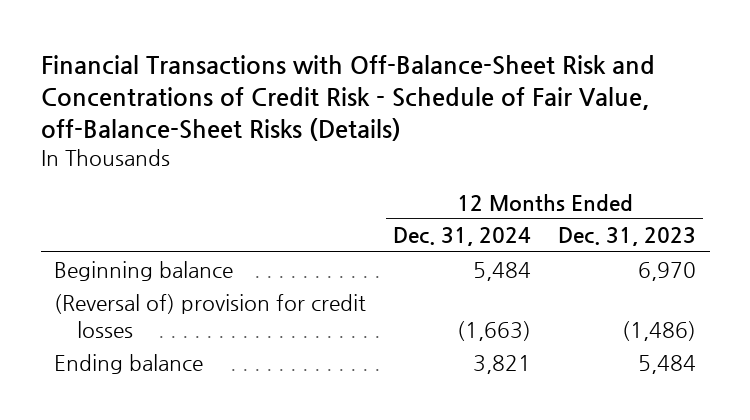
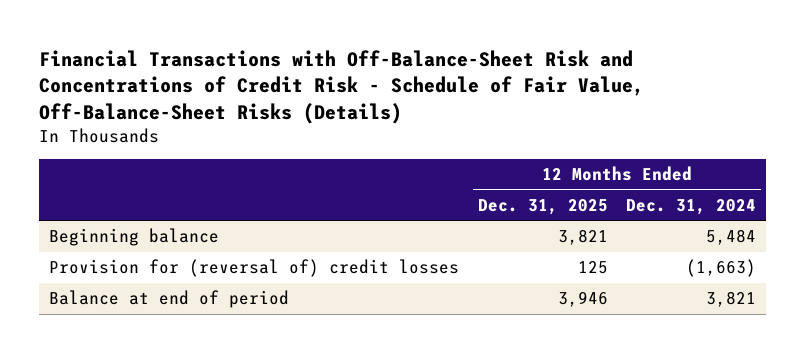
[40,54,655,142] Financial Transactions with Off-Balance-Sheet Risk and Concentrations of Credit Risk - Schedule of Fair Value, off-Balance-Sheet Risks (Details) -> [39,49,645,124] Financial Transactions with Off-Balance-Sheet Risk and Concentrations of Credit Risk - Schedule of Fair Value, Off-Balance-Sheet Risks (Details)
[558,227,697,247] Dec. 31, 2023 -> none
none -> [477,198,608,215] Dec. 31, 2025
[54,293,367,338] (Reversal of) provision for credit losses -> [48,259,459,278] Provision for (reversal of) credit losses
[54,353,204,374] Ending balance -> [48,290,289,309] Balance at end of period

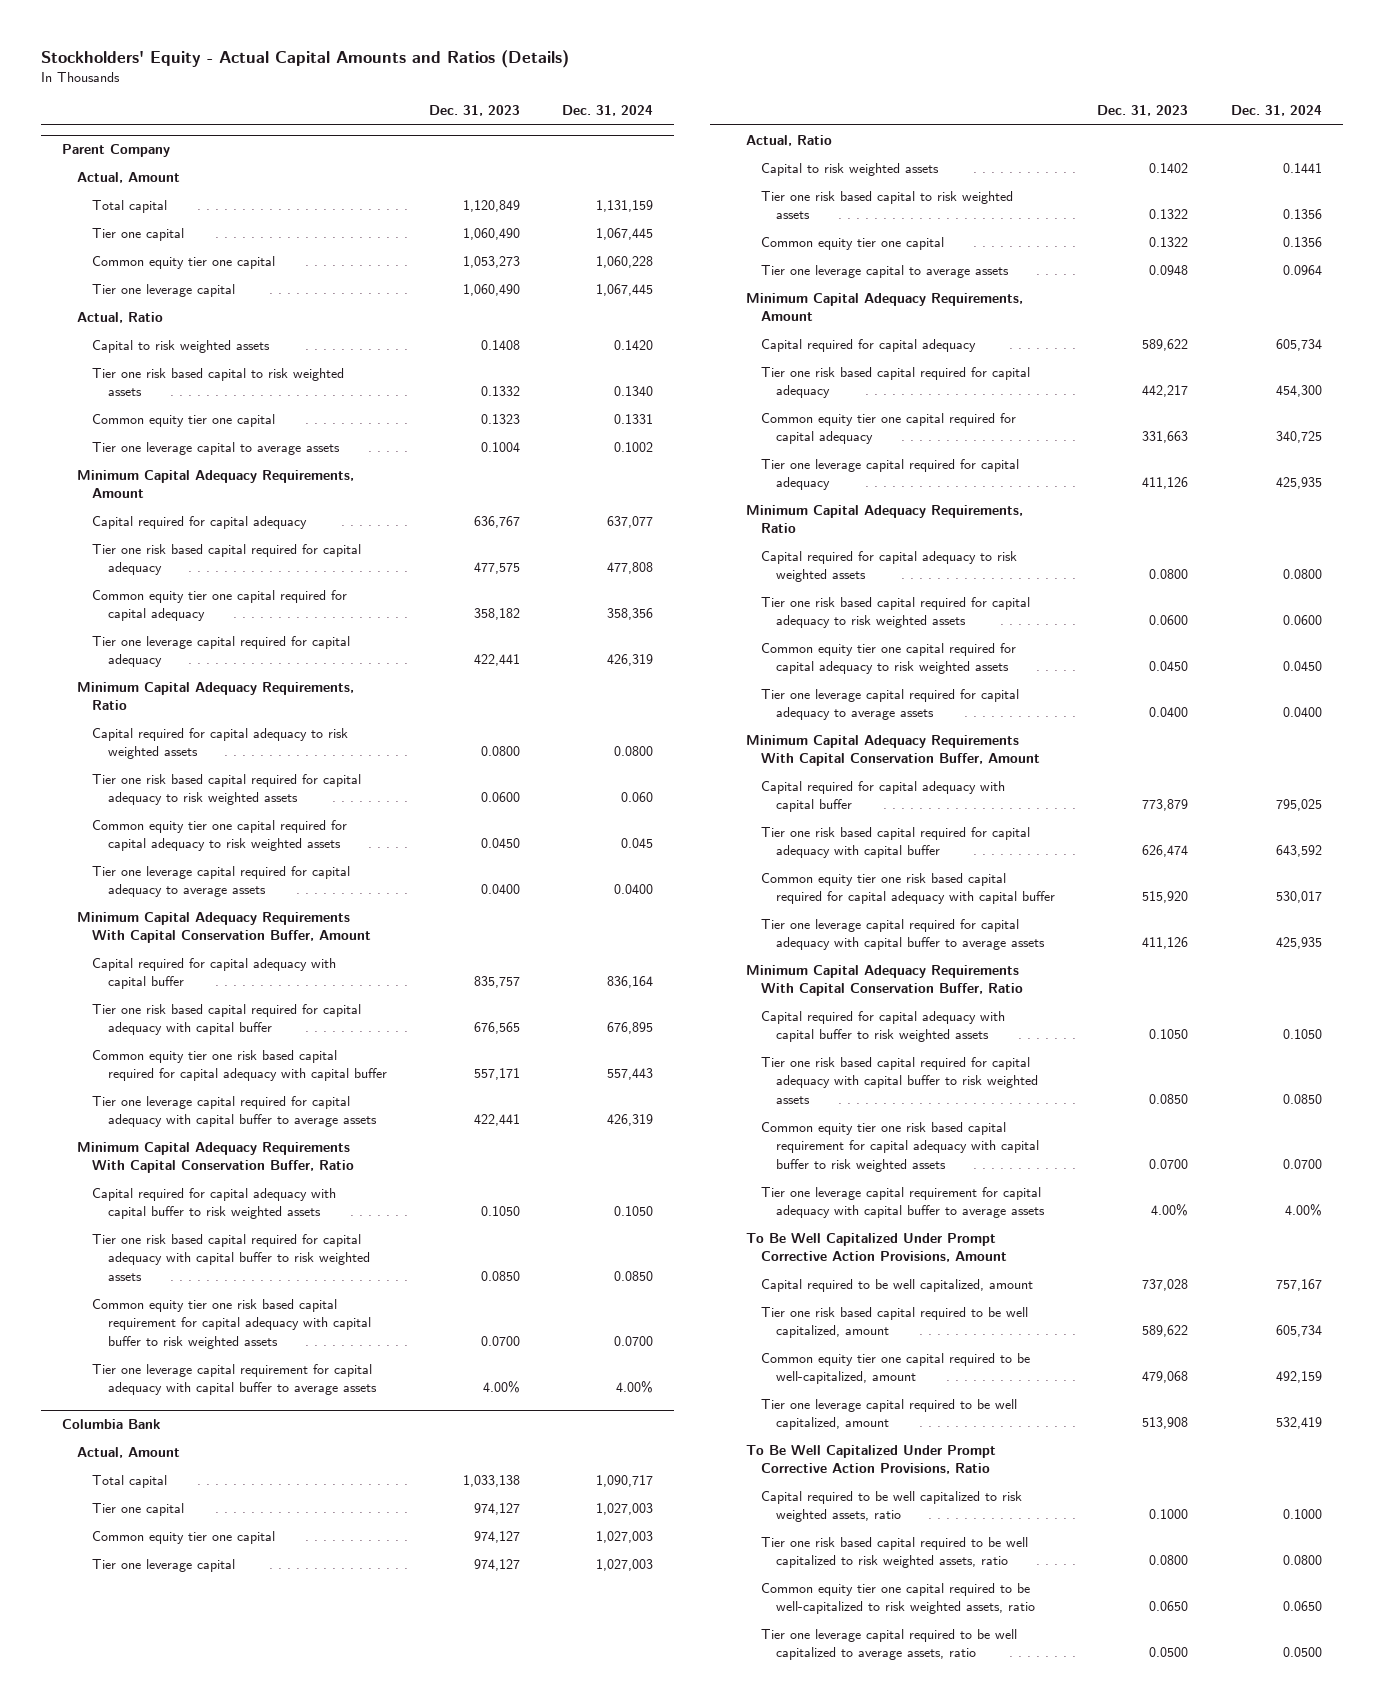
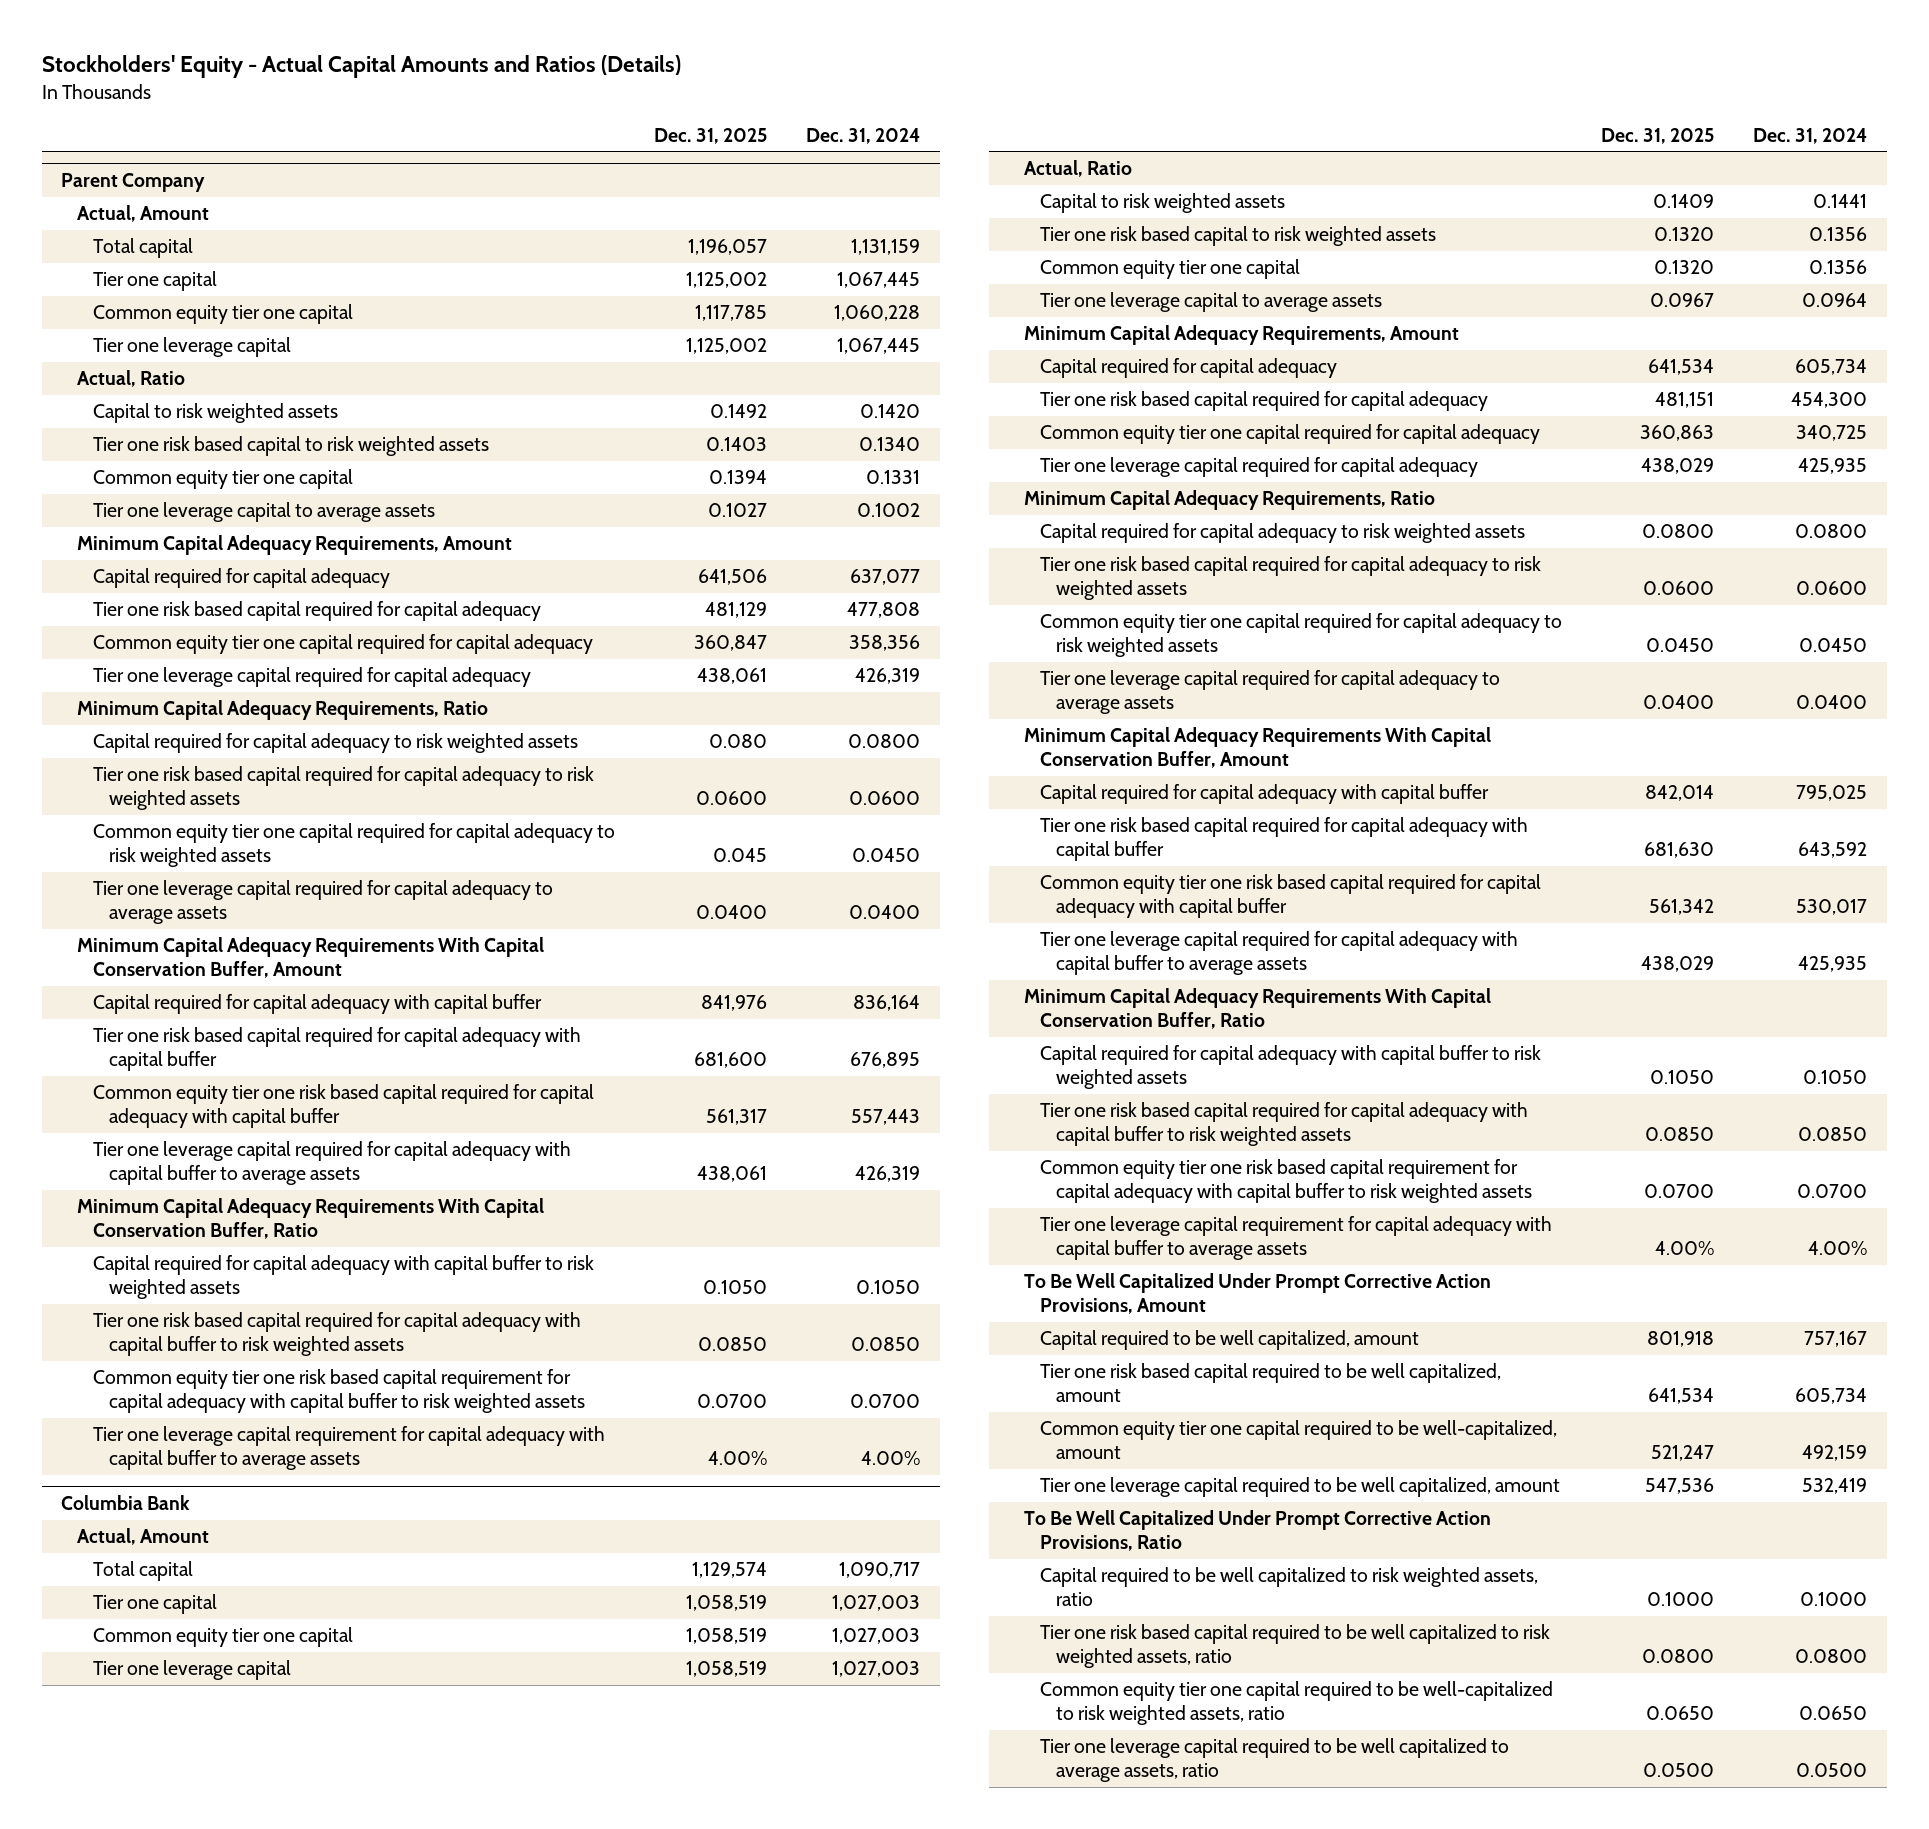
[428,105,520,117] Dec. 31, 2023 -> none
none -> [654,127,768,144] Dec. 31, 2025
[621,792,654,803] 0.060 -> [849,790,921,805] 0.0600
[621,838,654,849] 0.045 -> [852,847,921,862] 0.0450

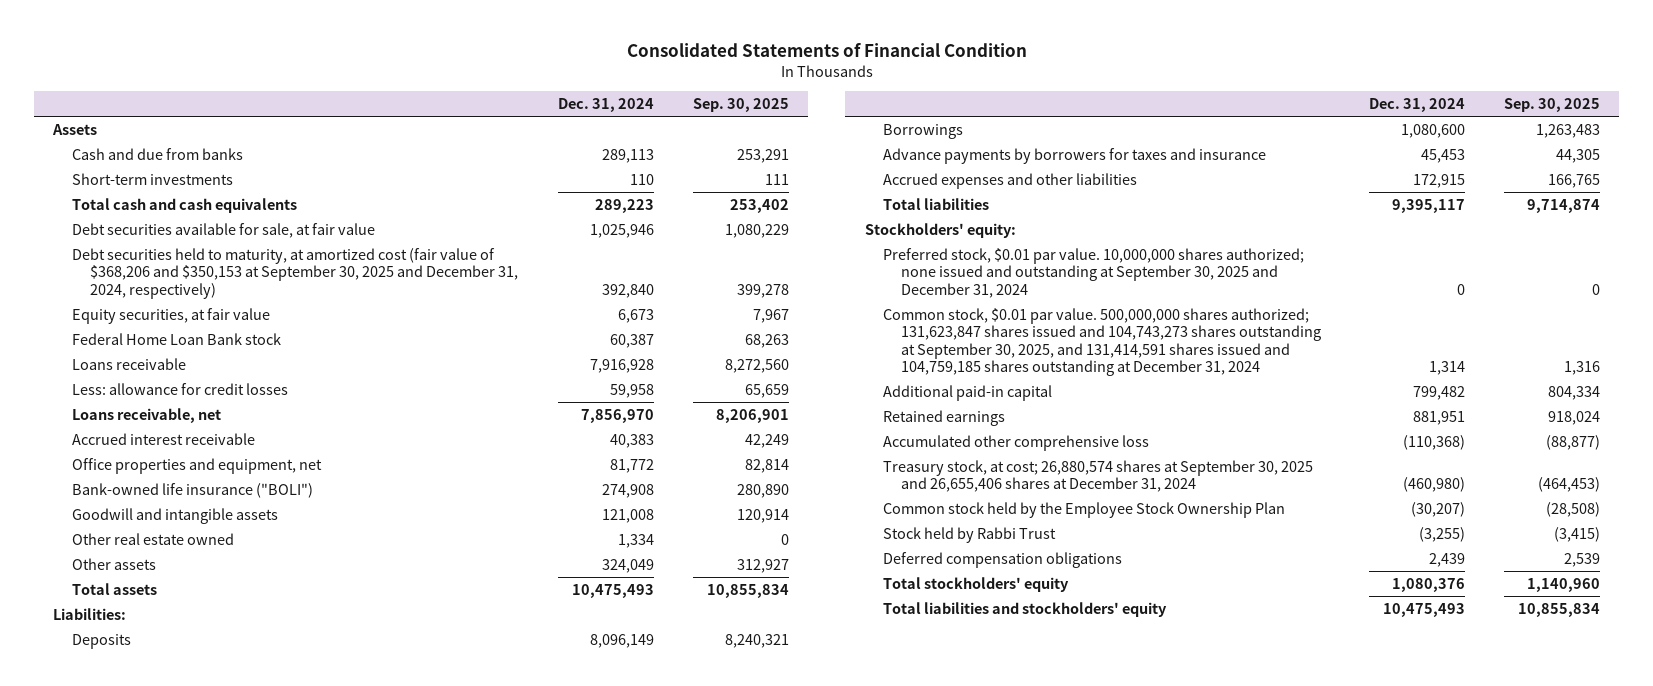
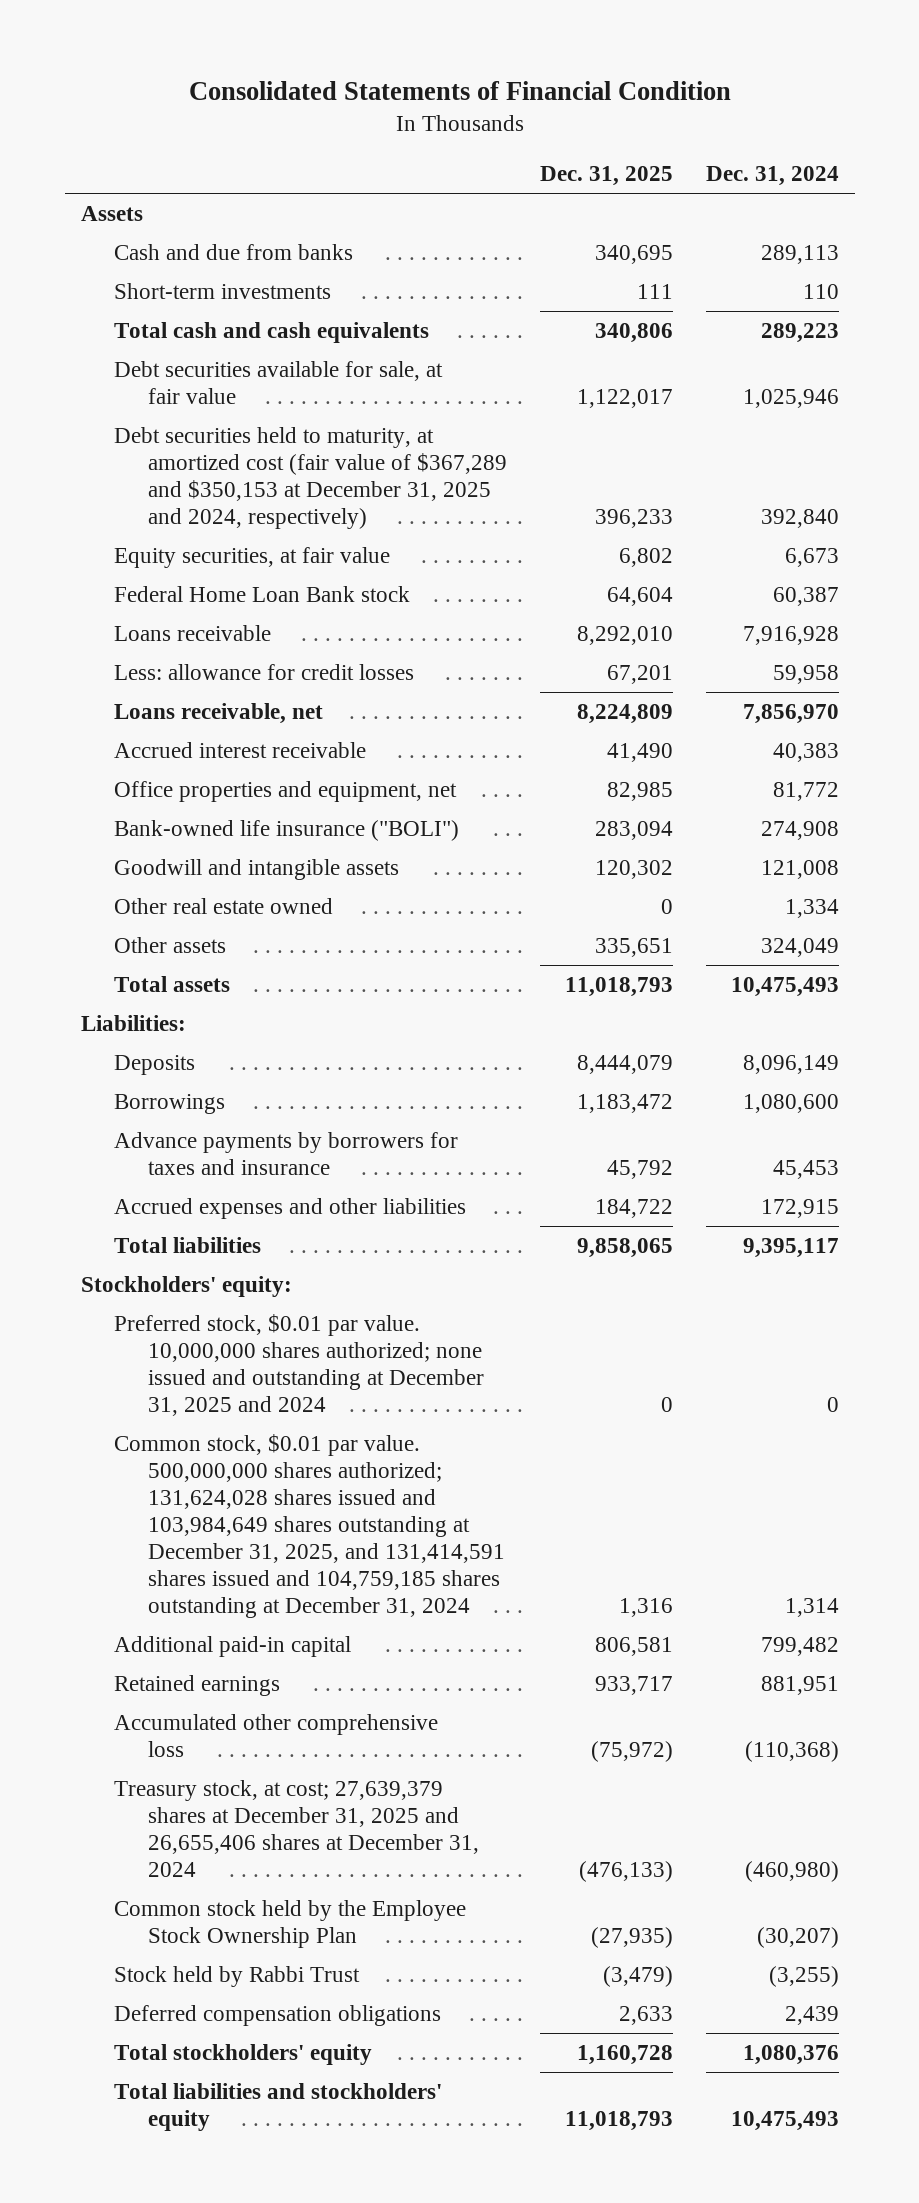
[692,98,789,113] Sep. 30, 2025 -> none
none -> [539,166,673,187] Dec. 31, 2025
[71,247,519,299] Debt securities held to maturity, at amortized cost (fair value of $368,206 and $350,153 at September 30, 2025 and December 31, 2024, respectively) -> [114,427,508,530] Debt securities held to maturity, at amortized cost (fair value of $367,289 and $350,153 at December 31, 2025 and 2024, respectively)
[883,247,1305,298] Preferred stock, $0.01 par value. 10,000,000 shares authorized; none issued and outstanding at September 30, 2025 and December 31, 2024 -> [114,1314,485,1417] Preferred stock, $0.01 par value. 10,000,000 shares authorized; none issued and outstanding at December 31, 2025 and 2024
[883,307,1322,377] Common stock, $0.01 par value. 500,000,000 shares authorized; 131,623,847 shares issued and 104,743,273 shares outstanding at September 30, 2025, and 131,414,591 shares issued and 104,759,185 shares outstanding at December 31, 2024 -> [114,1434,506,1619] Common stock, $0.01 par value. 500,000,000 shares authorized; 131,624,028 shares issued and 103,984,649 shares outstanding at December 31, 2025, and 131,414,591 shares issued and 104,759,185 shares outstanding at December 31, 2024
[883,459,1314,493] Treasury stock, at cost; 26,880,574 shares at September 30, 2025 and 26,655,406 shares at December 31, 2024 -> [114,1780,480,1878] Treasury stock, at cost; 27,639,379 shares at December 31, 2025 and 26,655,406 shares at December 31, 2024

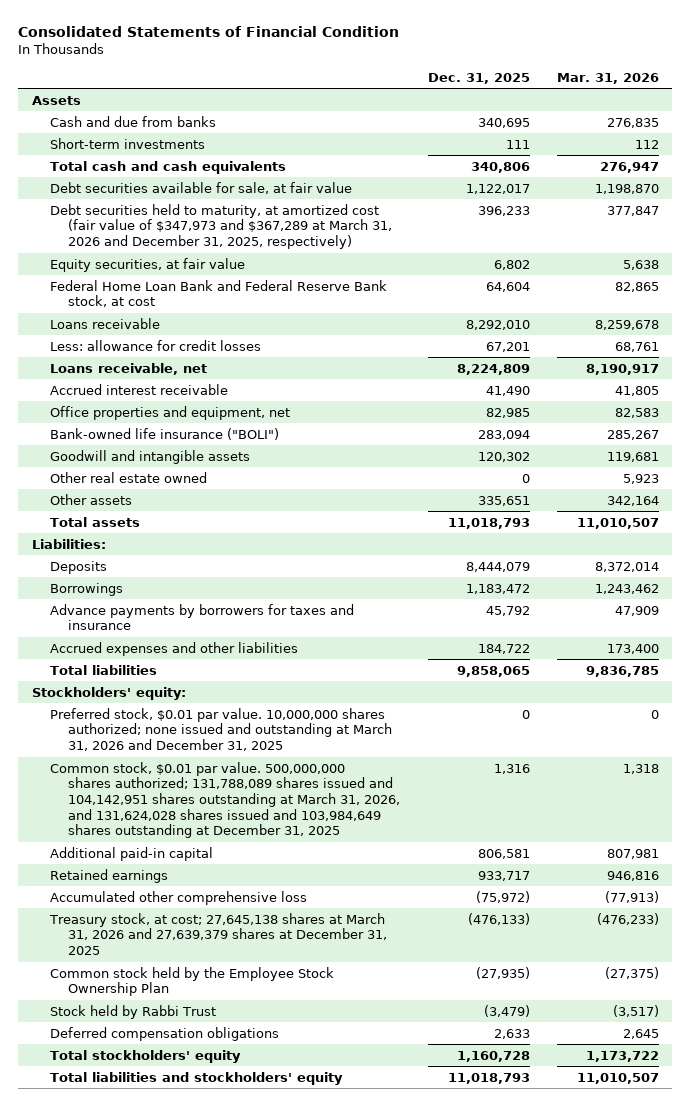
[705,166,839,187] Dec. 31, 2024 -> none
none -> [556,72,659,84] Mar. 31, 2026
[114,427,508,530] Debt securities held to maturity, at amortized cost (fair value of $367,289 and $350,153 at December 31, 2025 and 2024, respectively) -> [50,203,393,249] Debt securities held to maturity, at amortized cost (fair value of $347,973 and $367,289 at March 31, 2026 and December 31, 2025, respectively)
[114,586,411,603] Federal Home Loan Bank stock -> [50,279,388,308] Federal Home Loan Bank and Federal Reserve Bank stock, at cost
[114,1314,485,1417] Preferred stock, $0.01 par value. 10,000,000 shares authorized; none issued and outstanding at December 31, 2025 and 2024 -> [50,707,393,751] Preferred stock, $0.01 par value. 10,000,000 shares authorized; none issued and outstanding at March 31, 2026 and December 31, 2025
[114,1434,506,1619] Common stock, $0.01 par value. 500,000,000 shares authorized; 131,624,028 shares issued and 103,984,649 shares outstanding at December 31, 2025, and 131,414,591 shares issued and 104,759,185 shares outstanding at December 31, 2024 -> [50,761,401,839] Common stock, $0.01 par value. 500,000,000 shares authorized; 131,788,089 shares issued and 104,142,951 shares outstanding at March 31, 2026, and 131,624,028 shares issued and 103,984,649 shares outstanding at December 31, 2025
[114,1780,480,1878] Treasury stock, at cost; 27,639,379 shares at December 31, 2025 and 26,655,406 shares at December 31, 2024 -> [49,912,388,955] Treasury stock, at cost; 27,645,138 shares at March 31, 2026 and 27,639,379 shares at December 31, 2025

